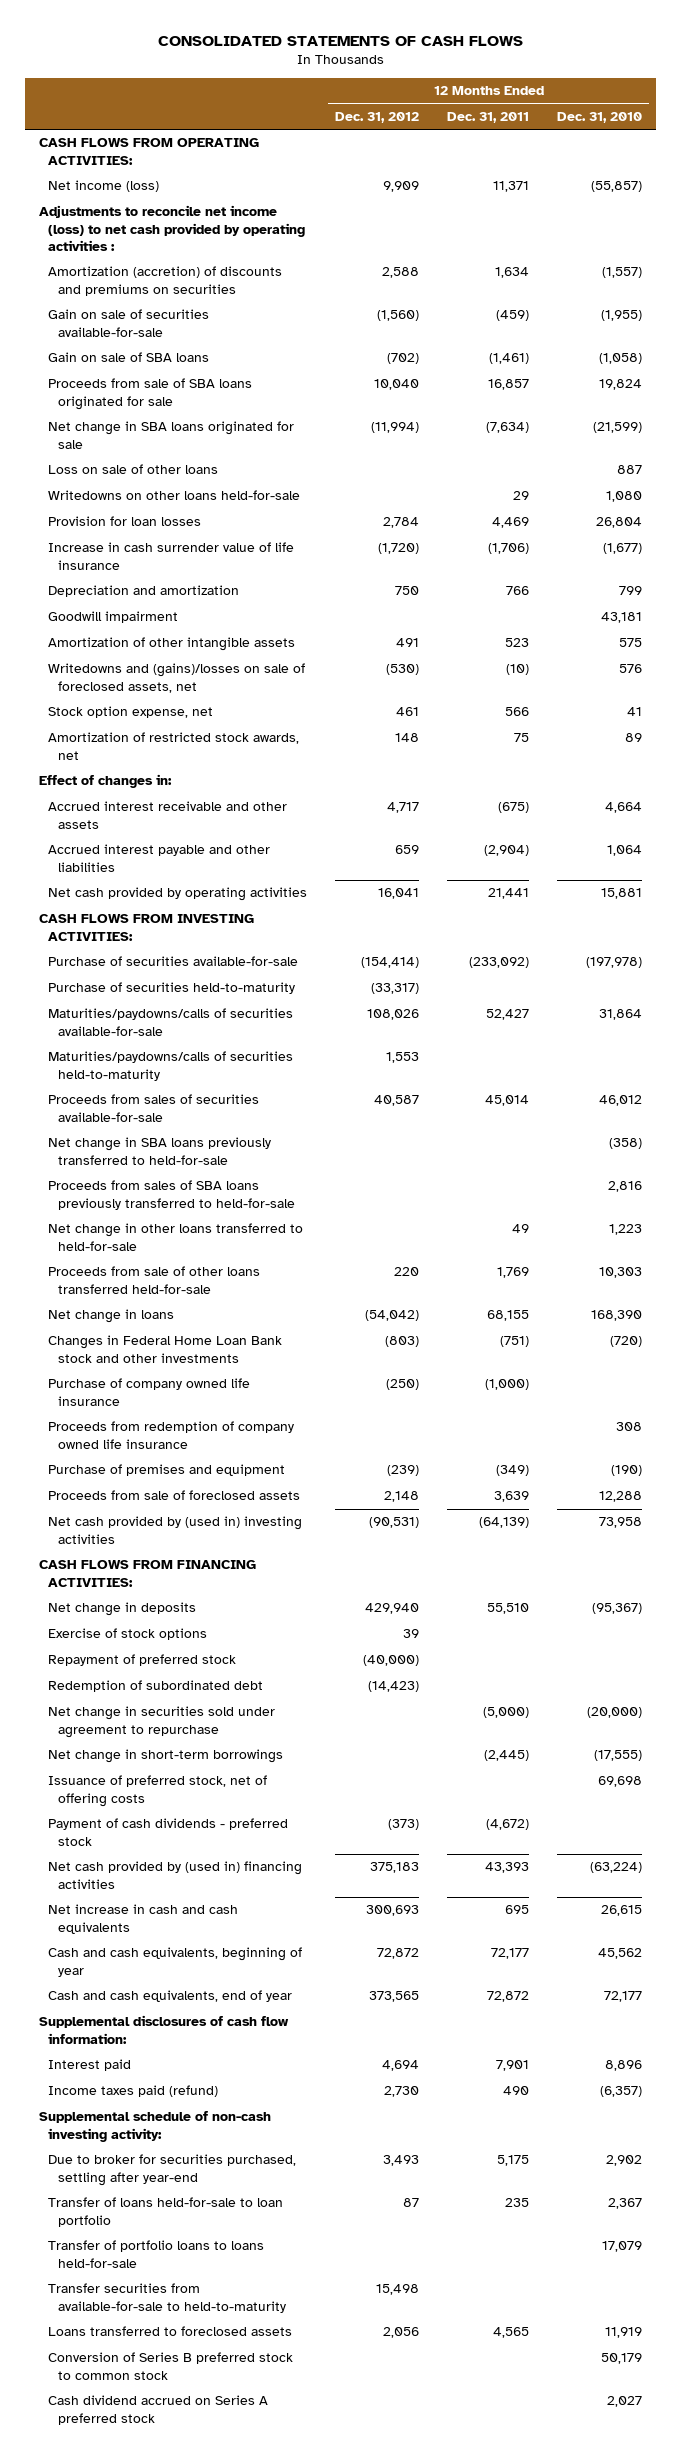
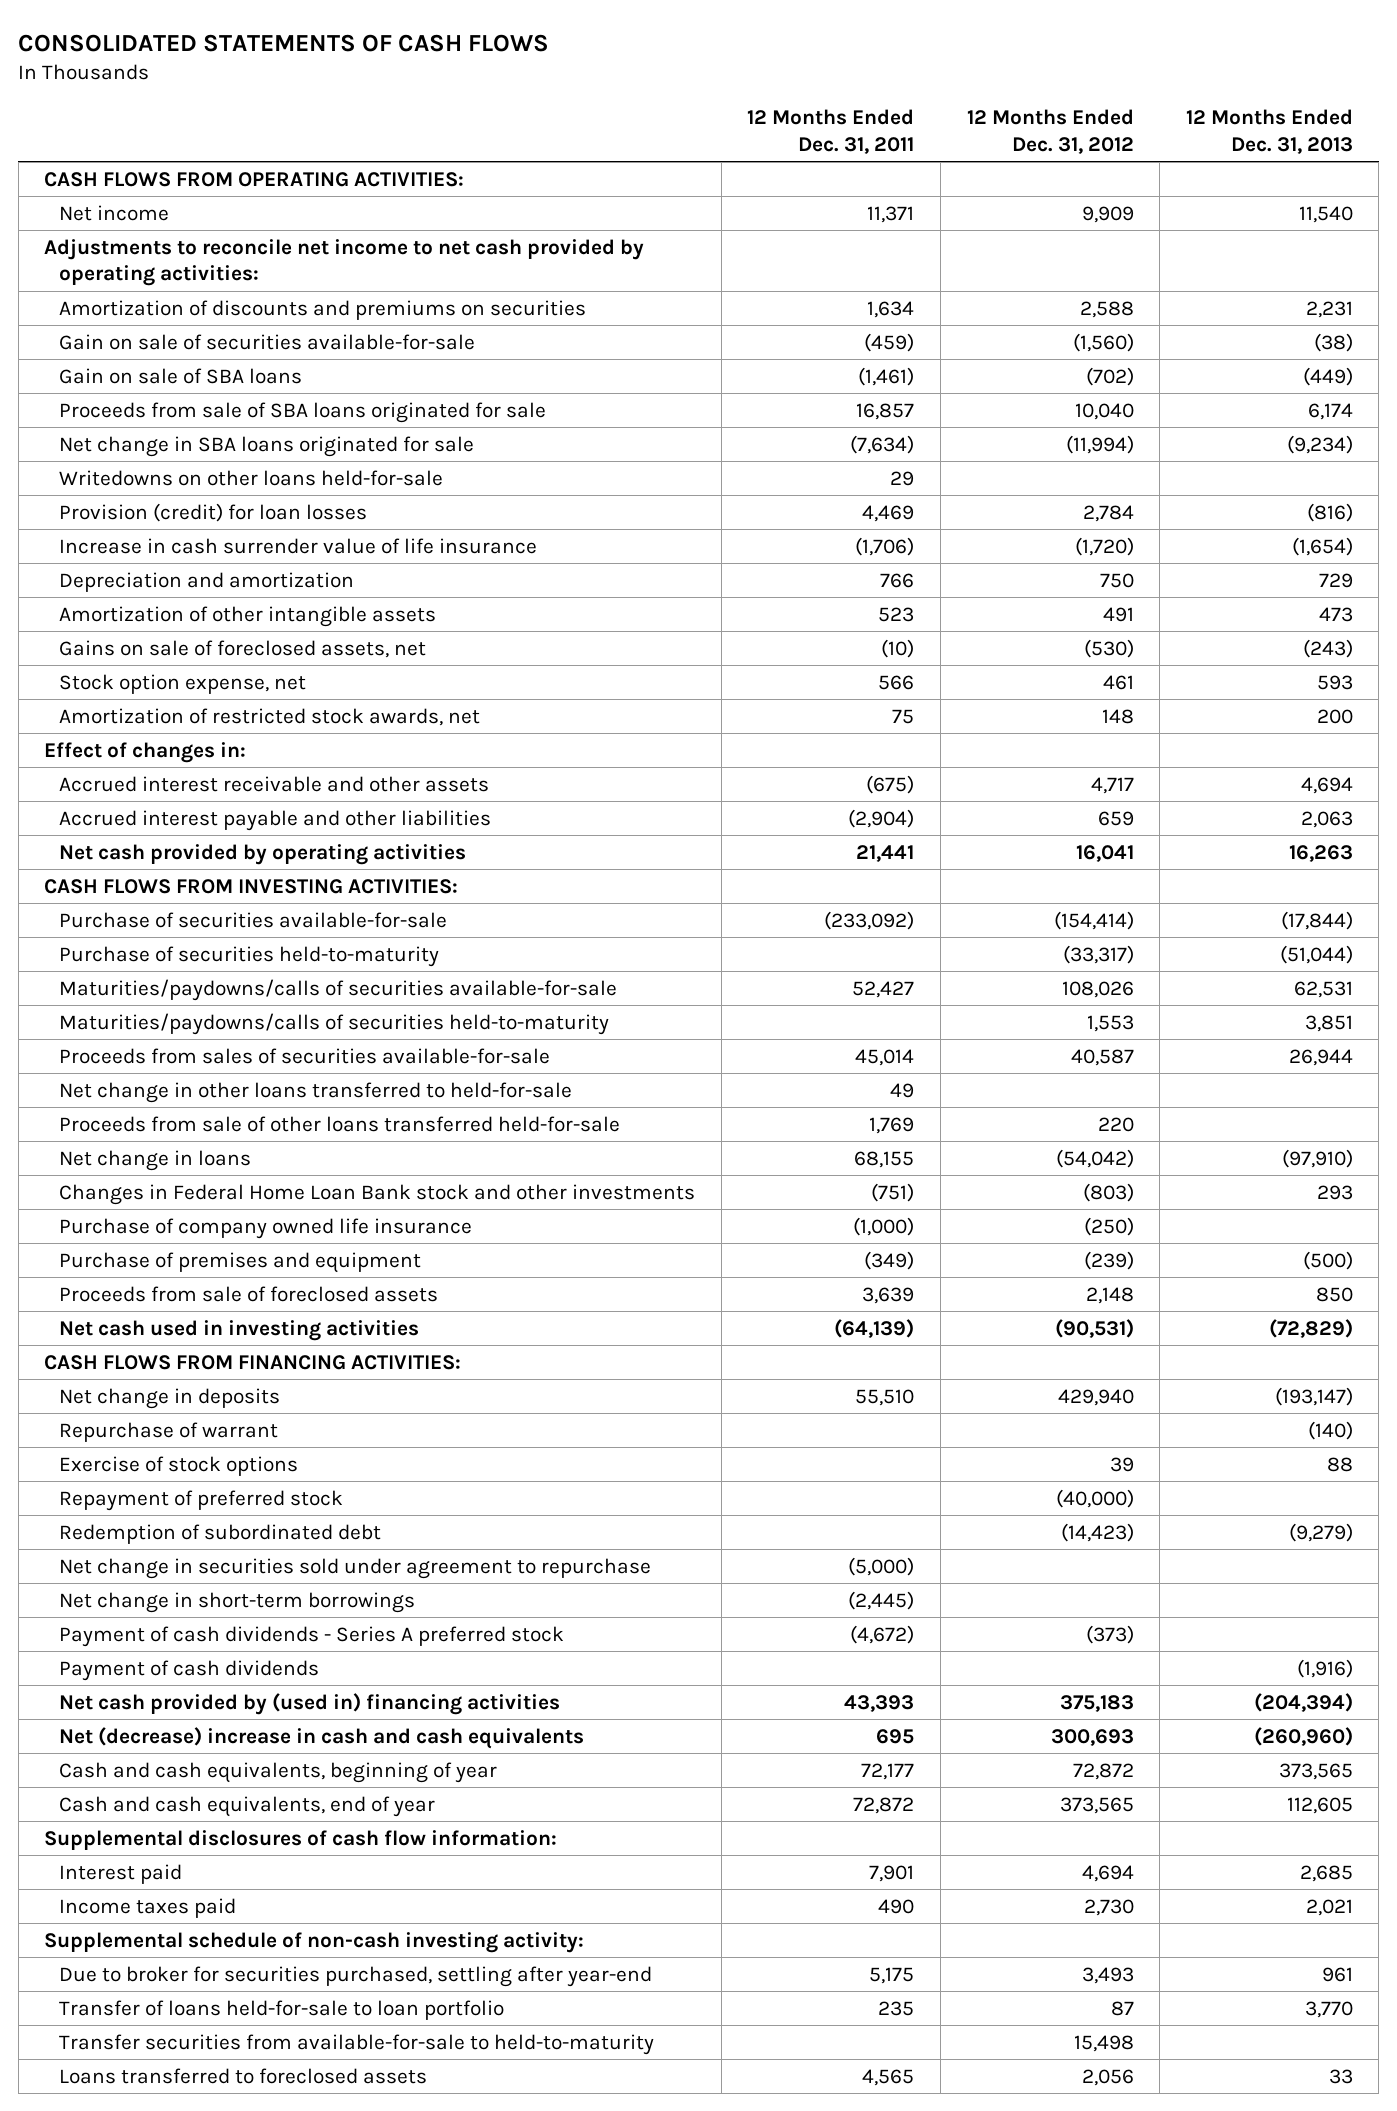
[557,111,643,123] Dec. 31, 2010 -> none
none -> [1185,109,1353,154] 12 Months Ended Dec. 31, 2013
[48,180,160,193] Net income (loss) -> [59,204,170,221] Net income
[38,205,306,252] Adjustments to reconcile net income (loss) to net cash provided by operating activities : -> [44,238,645,287] Adjustments to reconcile net income to net cash provided by operating activities:
[48,266,283,296] Amortization (accretion) of discounts and premiums on securities -> [59,299,587,320] Amortization of discounts and premiums on securities
[48,464,219,475] Loss on sale of other loans -> none
[48,516,202,527] Provision for loan losses -> [59,502,368,522] Provision (credit) for loan losses
[48,611,179,624] Goodwill impairment -> none
[48,663,306,693] Writedowns and (gains)/losses on sale of foreclosed assets, net -> [59,639,427,658] Gains on sale of foreclosed assets, net
[48,1137,272,1165] Net change in SBA loans previously transferred to held-for-sale -> none
[48,1180,295,1210] Proceeds from sales of SBA loans previously transferred to held-for-sale -> none
[48,1421,295,1449] Proceeds from redemption of company owned life insurance -> none
[48,1516,303,1544] Net cash provided by (used in) investing activities -> [59,1319,420,1341] Net cash used in investing activities
none -> [59,1421,279,1442] Repurchase of warrant
[48,1775,268,1807] Issuance of preferred stock, net of offering costs -> none
[48,1818,289,1846] Payment of cash dividends - preferred stock -> [59,1625,565,1647] Payment of cash dividends - Series A preferred stock
none -> [59,1659,320,1681] Payment of cash dividends
[48,1904,239,1934] Net increase in cash and cash equivalents -> [59,1726,585,1749] Net (decrease) increase in cash and cash equivalents
[48,2085,219,2098] Income taxes paid (refund) -> [59,1897,237,1918] Income taxes paid
[48,2240,265,2268] Transfer of portfolio loans to loans held-for-sale -> none
[48,2352,294,2380] Conversion of Series B preferred stock to common stock -> none
[48,2395,269,2425] Cash dividend accrued on Series A preferred stock -> none

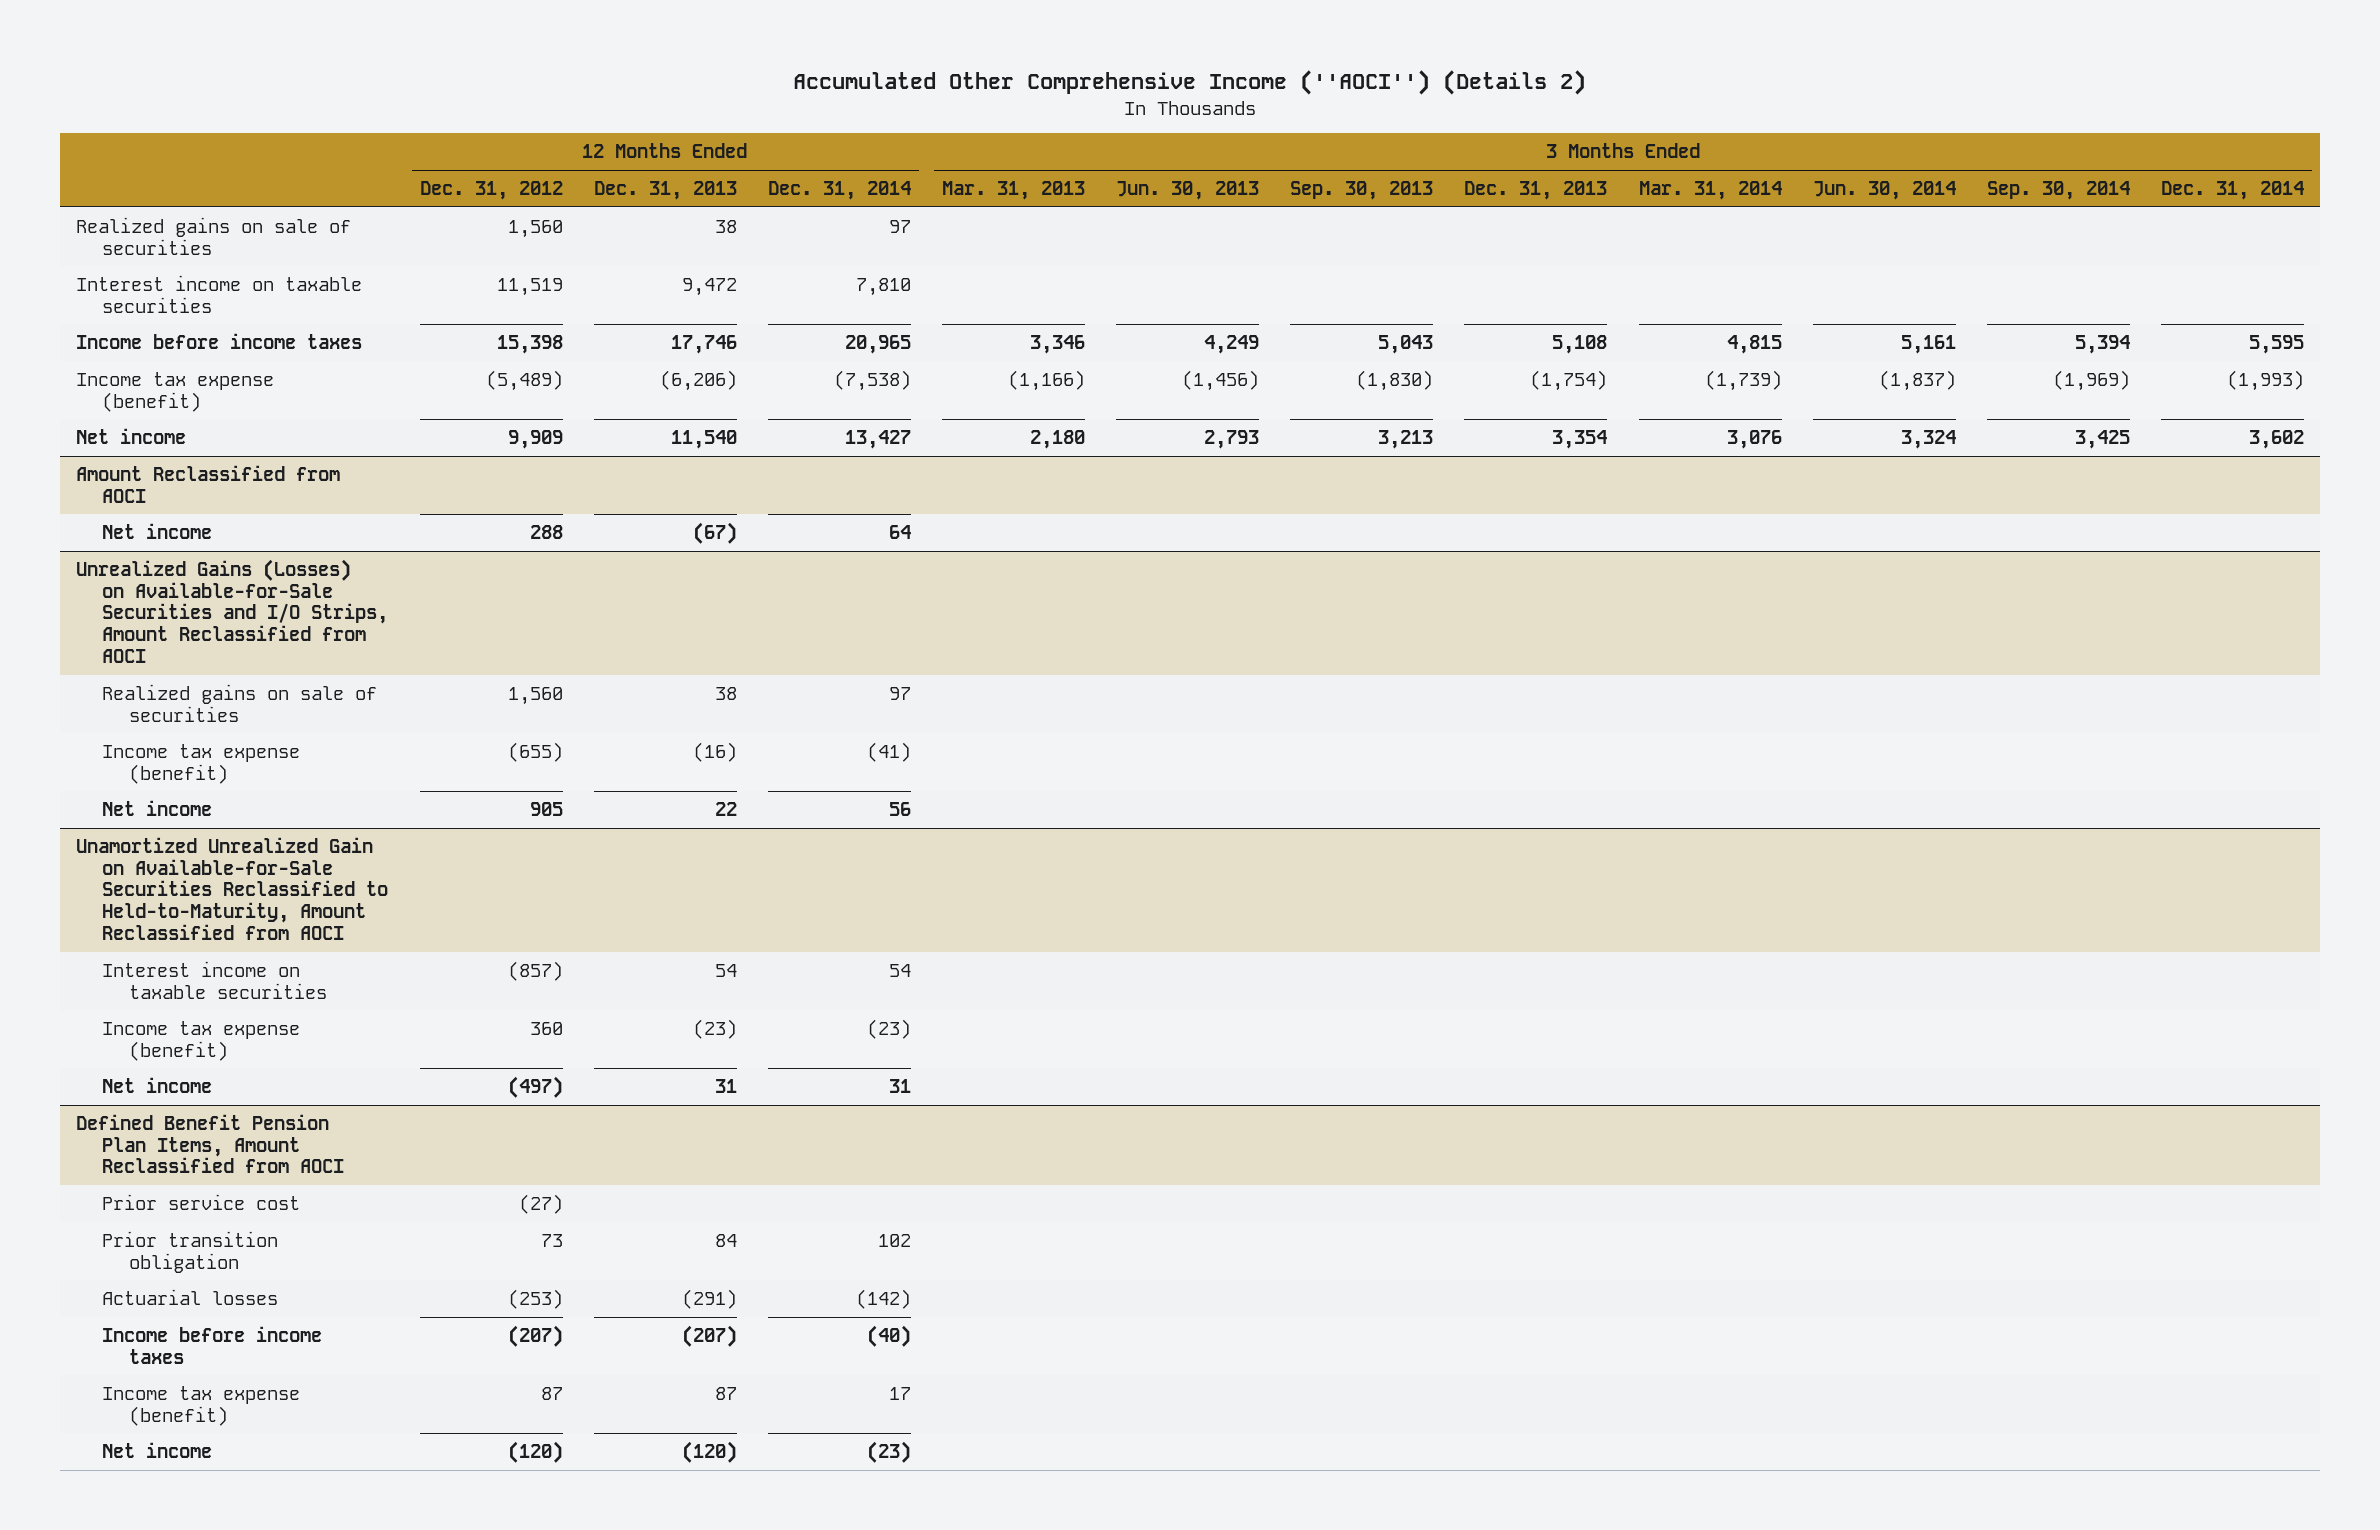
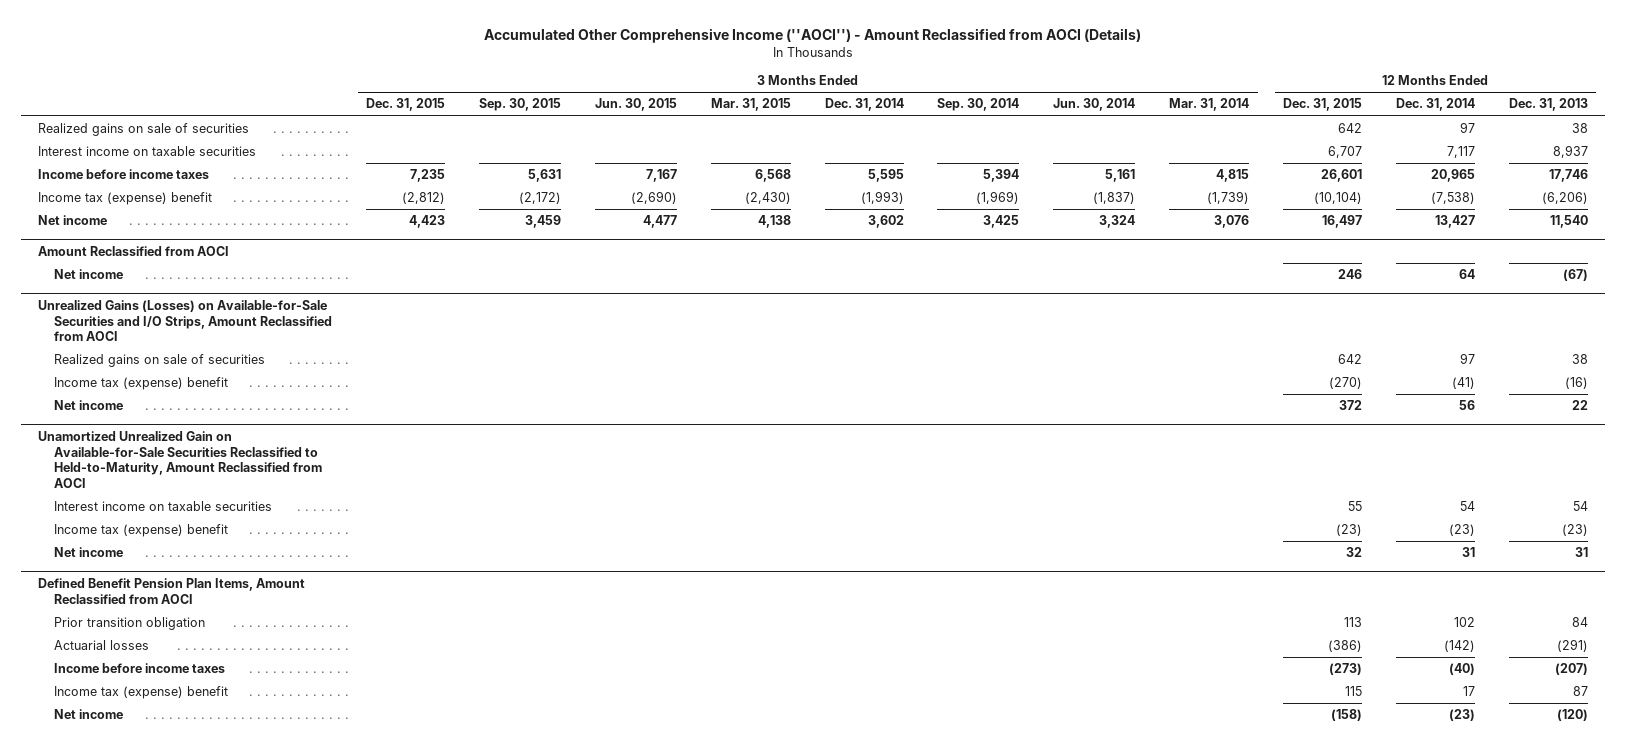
[792,70,1586,96] Accumulated Other Comprehensive Income (''AOCI'') (Details 2) -> [483,28,1141,44] Accumulated Other Comprehensive Income (''AOCI'') - Amount Reclassified from AOCI (Details)
[419,180,563,200] Dec. 31, 2012 -> none
[942,180,1086,200] Mar. 31, 2013 -> none
[1116,180,1260,200] Jun. 30, 2013 -> none
[1290,180,1434,200] Sep. 30, 2013 -> none
[1464,180,1608,200] Dec. 31, 2013 -> none
none -> [366,98,446,112] Dec. 31, 2015
none -> [478,98,561,112] Sep. 30, 2015
none -> [594,98,677,112] Jun. 30, 2015
none -> [710,98,791,112] Mar. 31, 2015
none -> [1283,98,1363,112] Dec. 31, 2015
[681,277,737,296] 9,472 -> [1552,145,1588,159] 8,937
[855,277,911,296] 7,810 -> [1446,146,1475,159] 7,117
[75,371,274,412] Income tax expense (benefit) -> [37,192,212,206] Income tax (expense) benefit
[102,743,301,784] Income tax expense (benefit) -> [54,377,229,391] Income tax (expense) benefit
[102,1020,301,1061] Income tax expense (benefit) -> [54,524,229,538] Income tax (expense) benefit
[102,1193,301,1210] Prior service cost -> none
[102,1385,301,1426] Income tax expense (benefit) -> [54,686,229,700] Income tax (expense) benefit

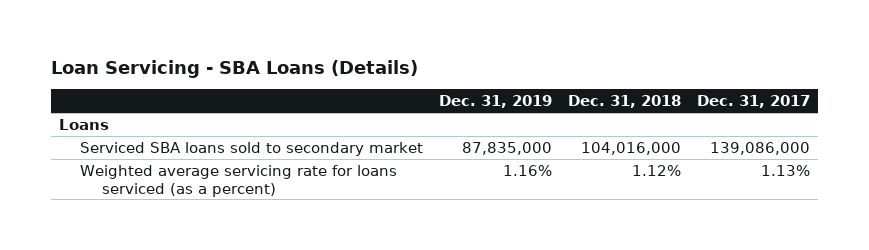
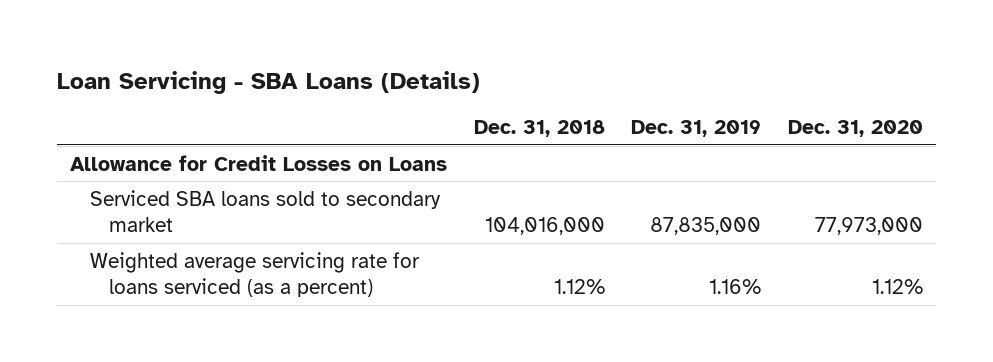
[697,95,811,109] Dec. 31, 2017 -> none
none -> [787,120,923,138] Dec. 31, 2020
[58,118,109,130] Loans -> [70,154,448,171] Allowance for Credit Losses on Loans

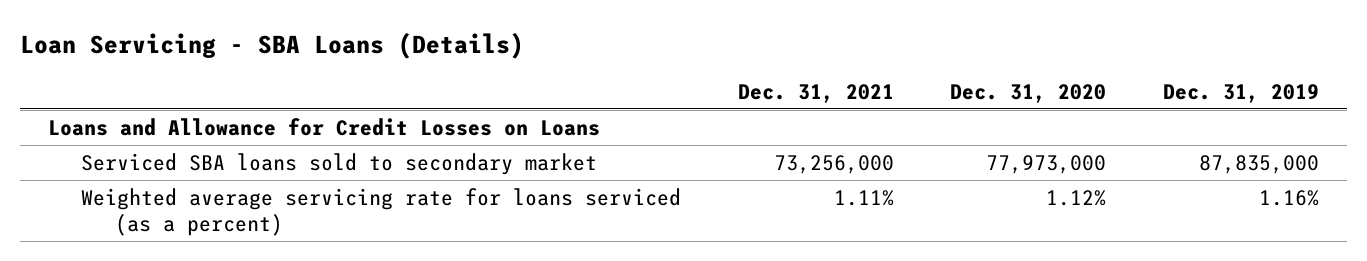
[473,120,605,138] Dec. 31, 2018 -> none
none -> [737,84,894,104] Dec. 31, 2021
[70,154,448,171] Allowance for Credit Losses on Loans -> [48,117,601,136] Loans and Allowance for Credit Losses on Loans

